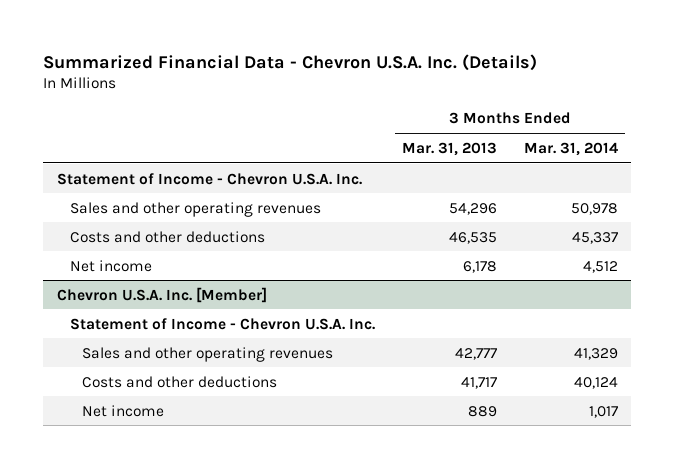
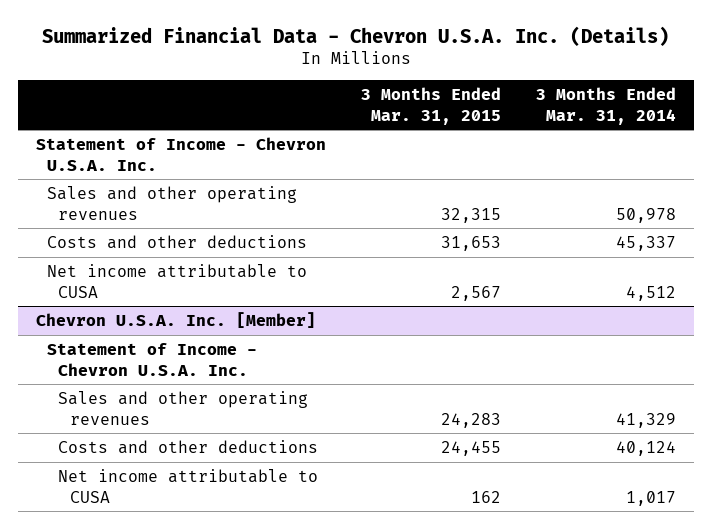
[401,141,497,156] Mar. 31, 2013 -> none
none -> [360,87,501,125] 3 Months Ended Mar. 31, 2015
[69,259,152,272] Net income -> [46,263,307,298] Net income attributable to CUSA
[82,404,165,417] Net income -> [58,468,319,503] Net income attributable to CUSA

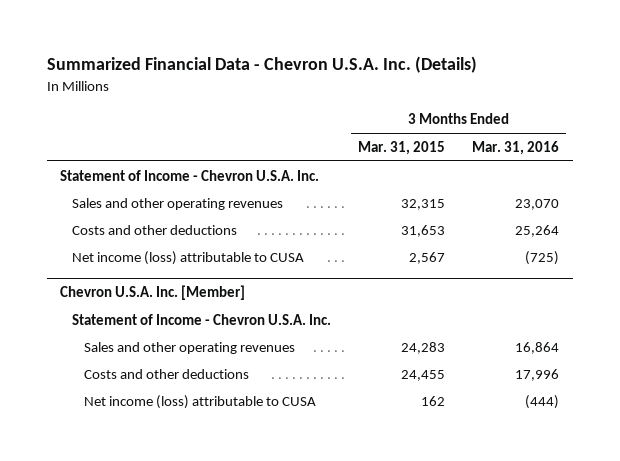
[535,87,676,125] 3 Months Ended Mar. 31, 2014 -> none
none -> [472,140,560,155] Mar. 31, 2016
[46,263,307,298] Net income attributable to CUSA -> [72,250,305,265] Net income (loss) attributable to CUSA
[58,468,319,503] Net income attributable to CUSA -> [83,394,316,409] Net income (loss) attributable to CUSA

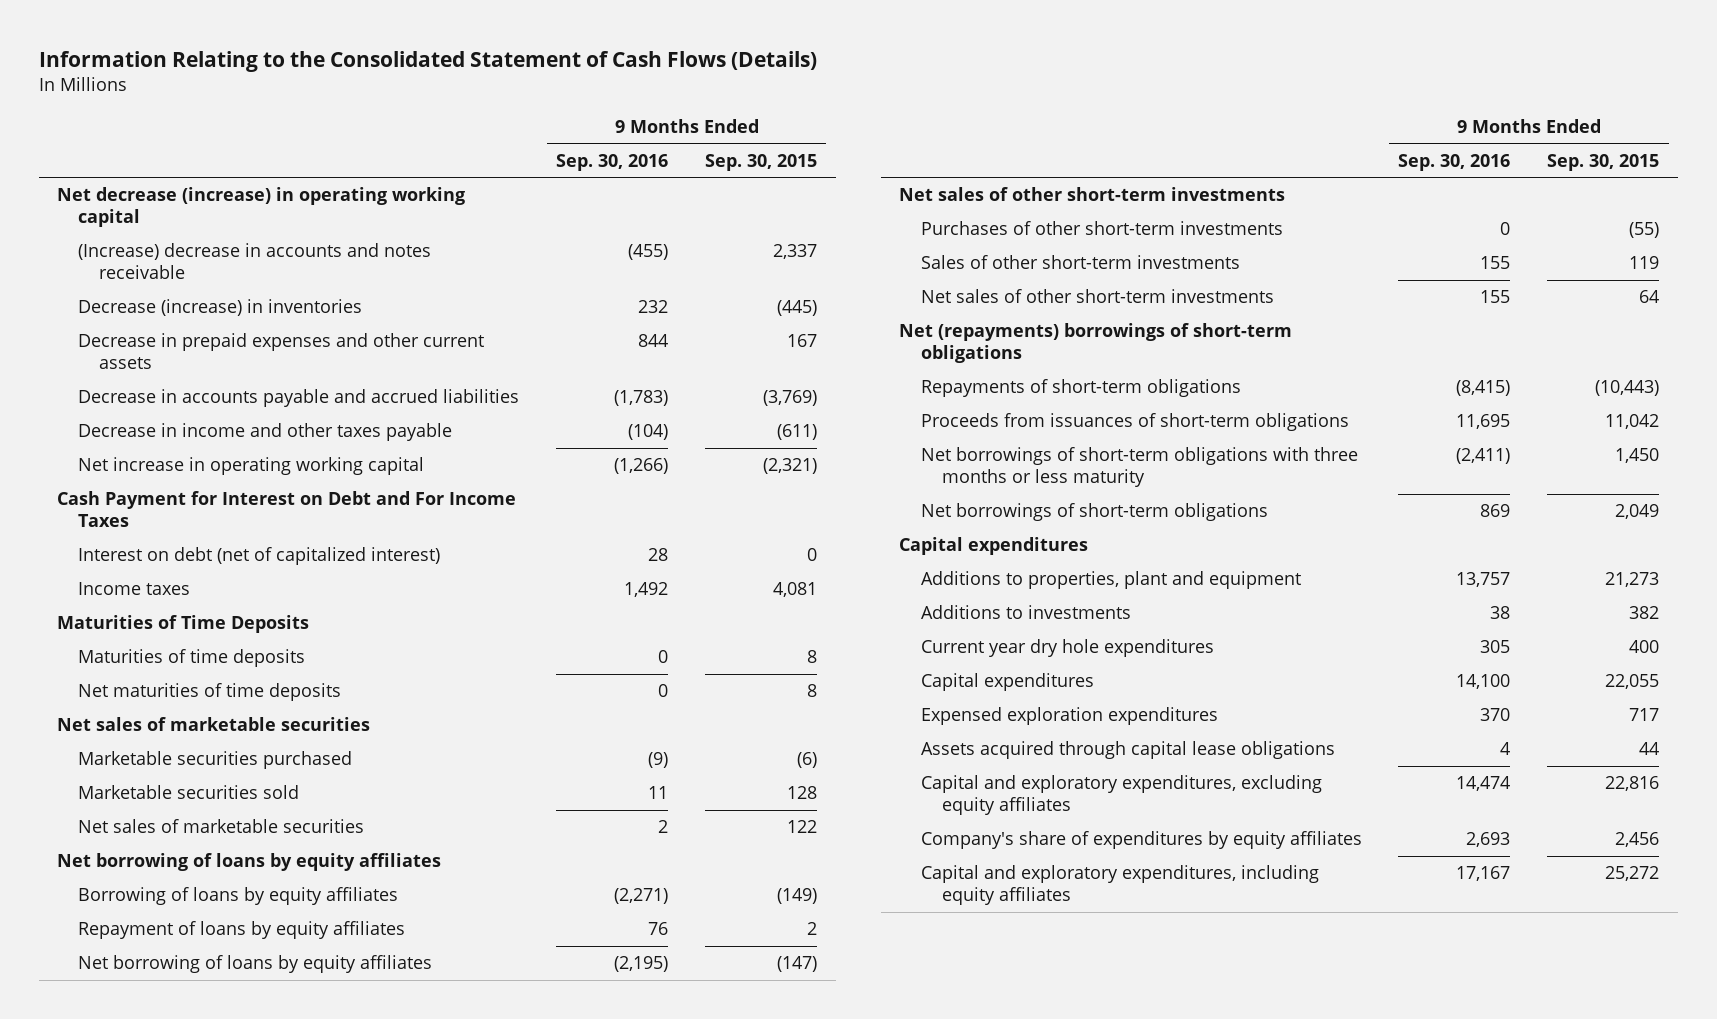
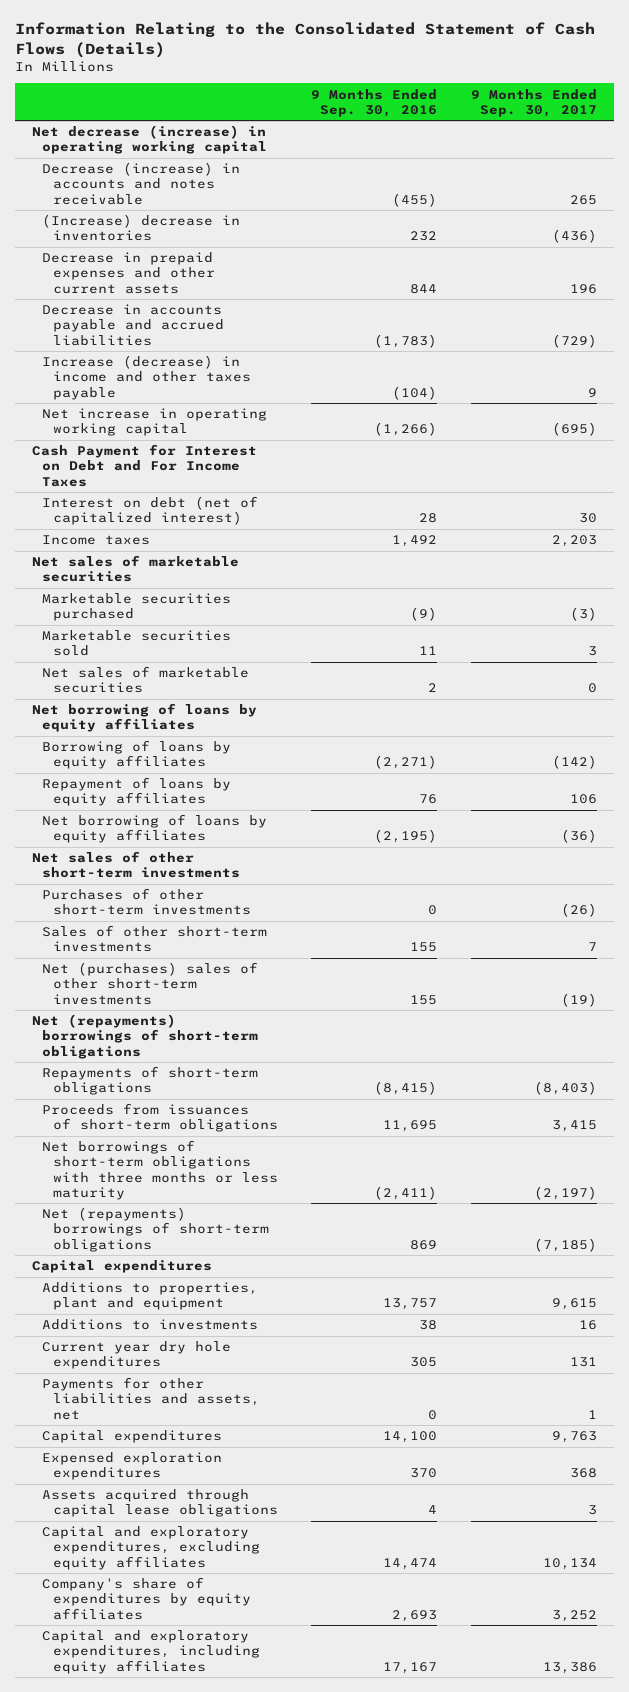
[705,153,818,171] Sep. 30, 2015 -> none
none -> [471,88,598,117] 9 Months Ended Sep. 30, 2017
[78,243,432,280] (Increase) decrease in accounts and notes receivable -> [42,162,241,205] Decrease (increase) in accounts and notes receivable
[78,299,363,317] Decrease (increase) in inventories -> [42,214,241,242] (Increase) decrease in inventories
[78,423,453,442] Decrease in income and other taxes payable -> [42,355,251,400] Increase (decrease) in income and other taxes payable
[57,615,310,634] Maturities of Time Deposits -> none
[78,649,306,668] Maturities of time deposits -> none
[78,683,342,702] Net maturities of time deposits -> none
[920,289,1274,304] Net sales of other short-term investments -> [42,962,259,1005] Net (purchases) sales of other short-term investments
[920,503,1268,522] Net borrowings of short-term obligations -> [42,1207,269,1252] Net (repayments) borrowings of short-term obligations
none -> [42,1377,260,1420] Payments for other liabilities and assets, net

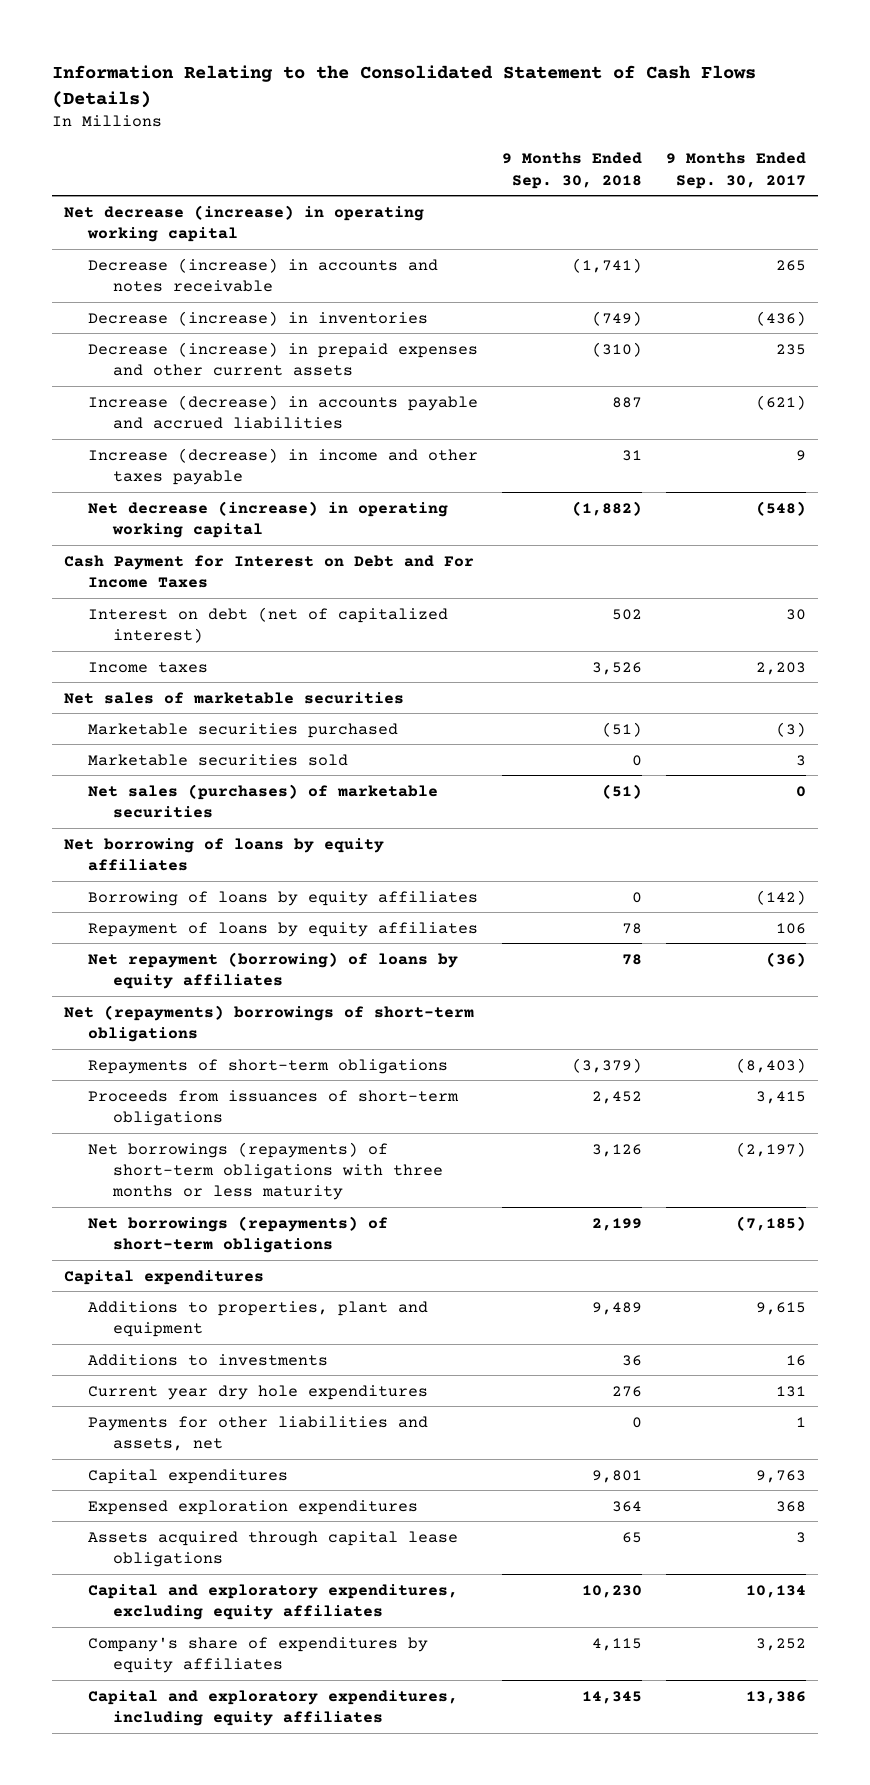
[311,88,438,117] 9 Months Ended Sep. 30, 2016 -> none
none -> [502,152,643,189] 9 Months Ended Sep. 30, 2018
[42,214,241,242] (Increase) decrease in inventories -> [88,310,429,326] Decrease (increase) in inventories
[42,252,215,294] Decrease in prepaid expenses and other current assets -> [88,341,479,376] Decrease (increase) in prepaid expenses and other current assets
[570,283,598,294] 196 -> [776,343,807,355] 235
[42,304,224,346] Decrease in accounts payable and accrued liabilities -> [88,394,479,429] Increase (decrease) in accounts payable and accrued liabilities
[552,333,598,348] (729) -> [756,394,807,410] (621)
[42,408,268,437] Net increase in operating working capital -> [88,500,449,538] Net decrease (increase) in operating working capital
[552,422,598,437] (695) -> [756,500,807,516] (548)
[42,666,250,694] Net sales of marketable securities -> [88,783,439,818] Net sales (purchases) of marketable securities
[31,851,241,879] Net sales of other short-term investments -> none
[42,888,251,916] Purchases of other short-term investments -> none
[42,925,268,953] Sales of other short-term investments -> none
[42,962,259,1005] Net (purchases) sales of other short-term investments -> none
[42,814,268,844] Net borrowing of loans by equity affiliates -> [88,951,459,989] Net repayment (borrowing) of loans by equity affiliates
[42,1140,278,1200] Net borrowings of short-term obligations with three months or less maturity -> [88,1141,443,1201] Net borrowings (repayments) of short-term obligations with three months or less maturity
[42,1207,269,1252] Net (repayments) borrowings of short-term obligations -> [88,1215,389,1253] Net borrowings (repayments) of short-term obligations

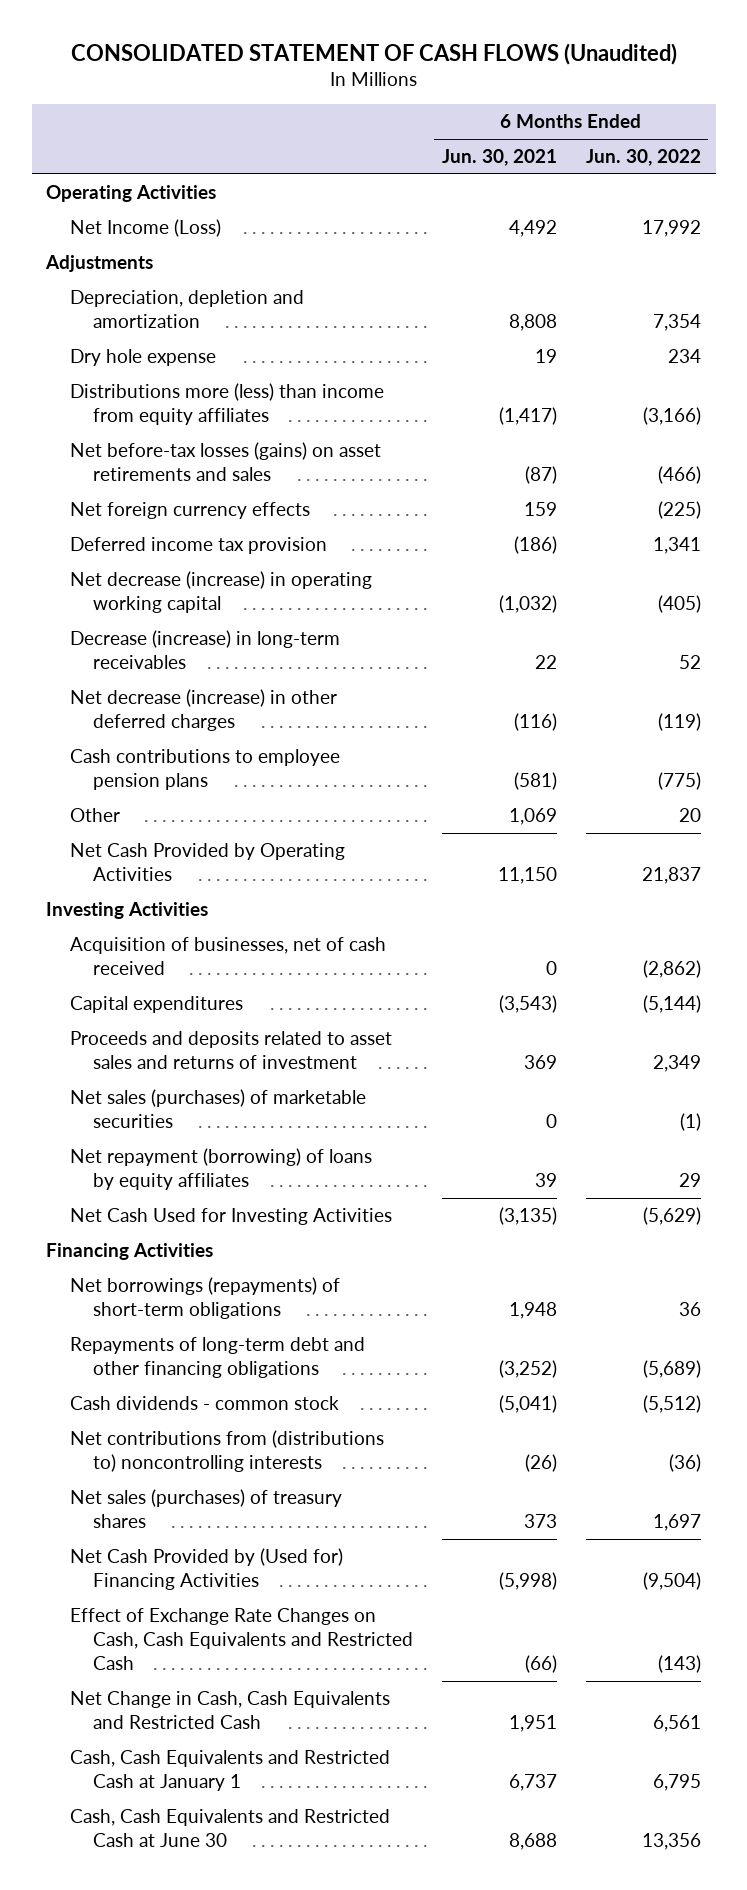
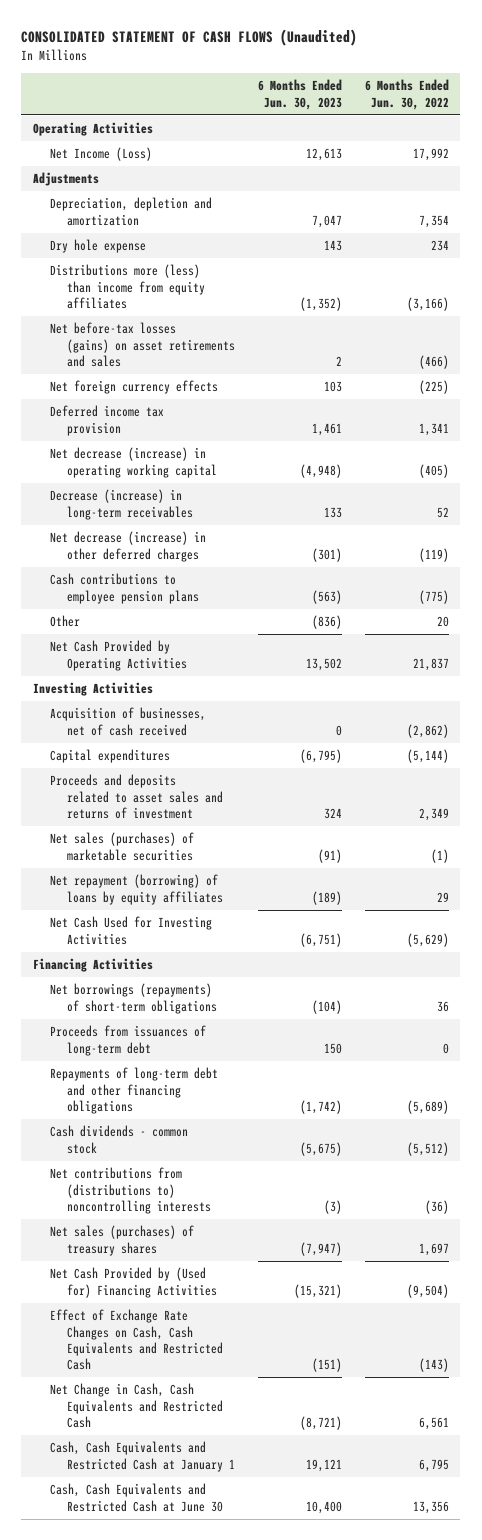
[441,149,557,167] Jun. 30, 2021 -> none
none -> [257,79,342,110] 6 Months Ended Jun. 30, 2023
none -> [49,1025,206,1056] Proceeds from issuances of long-term debt

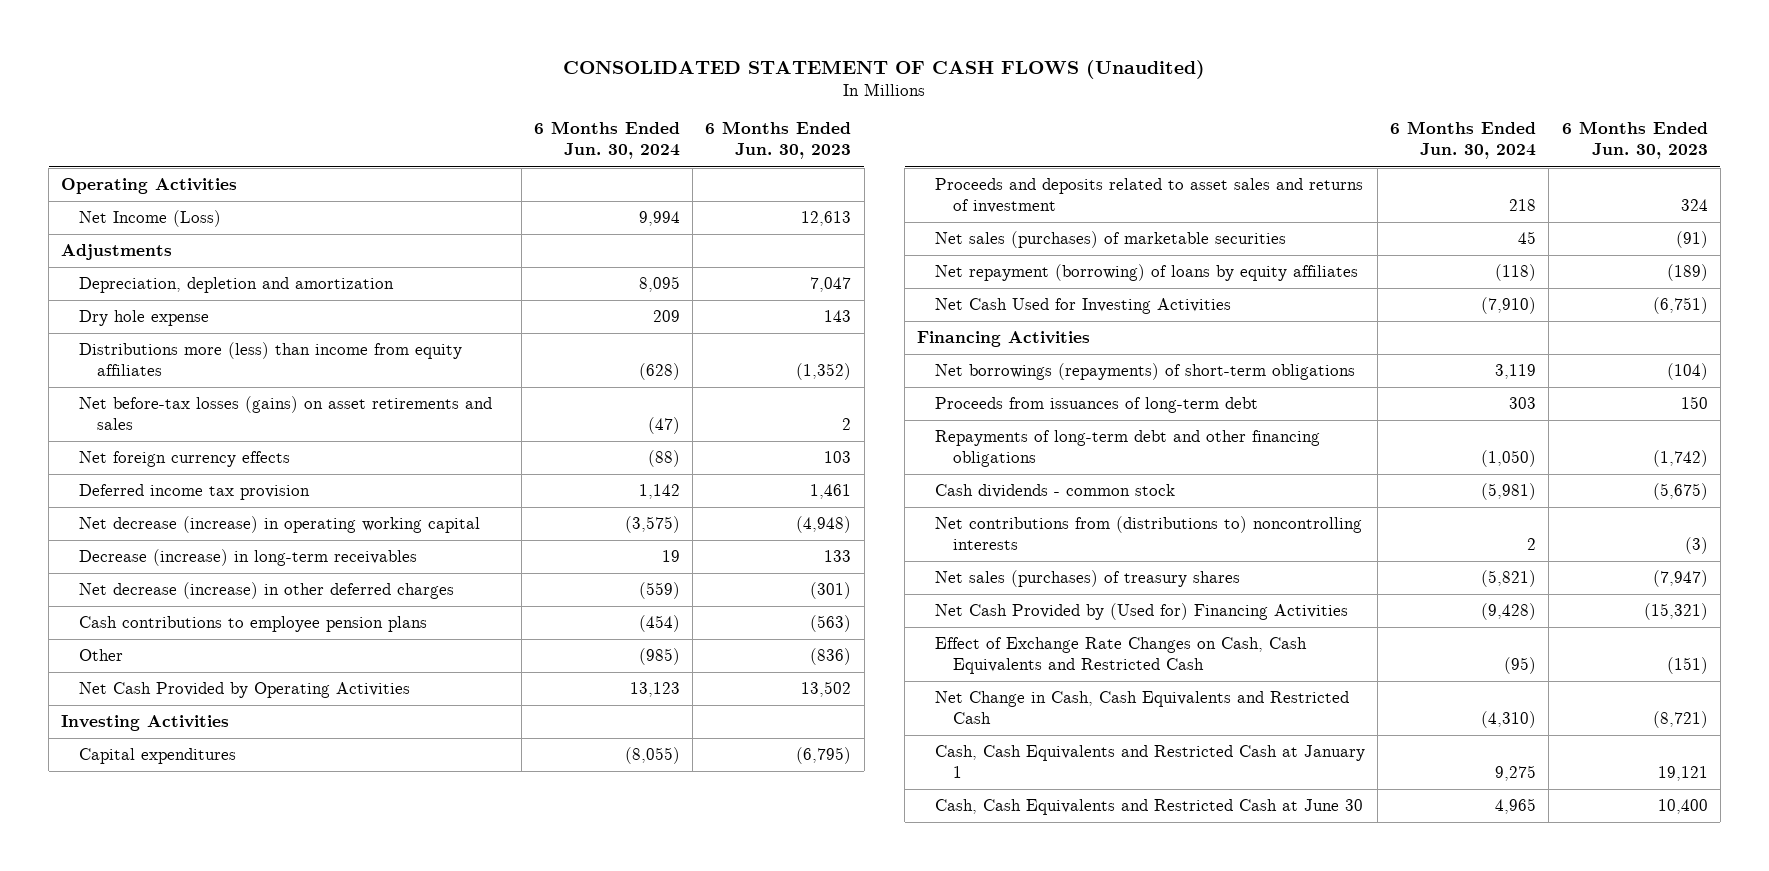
[364,79,449,110] 6 Months Ended Jun. 30, 2022 -> none
none -> [534,121,681,160] 6 Months Ended Jun. 30, 2024
[49,707,206,736] Acquisition of businesses, net of cash received -> none

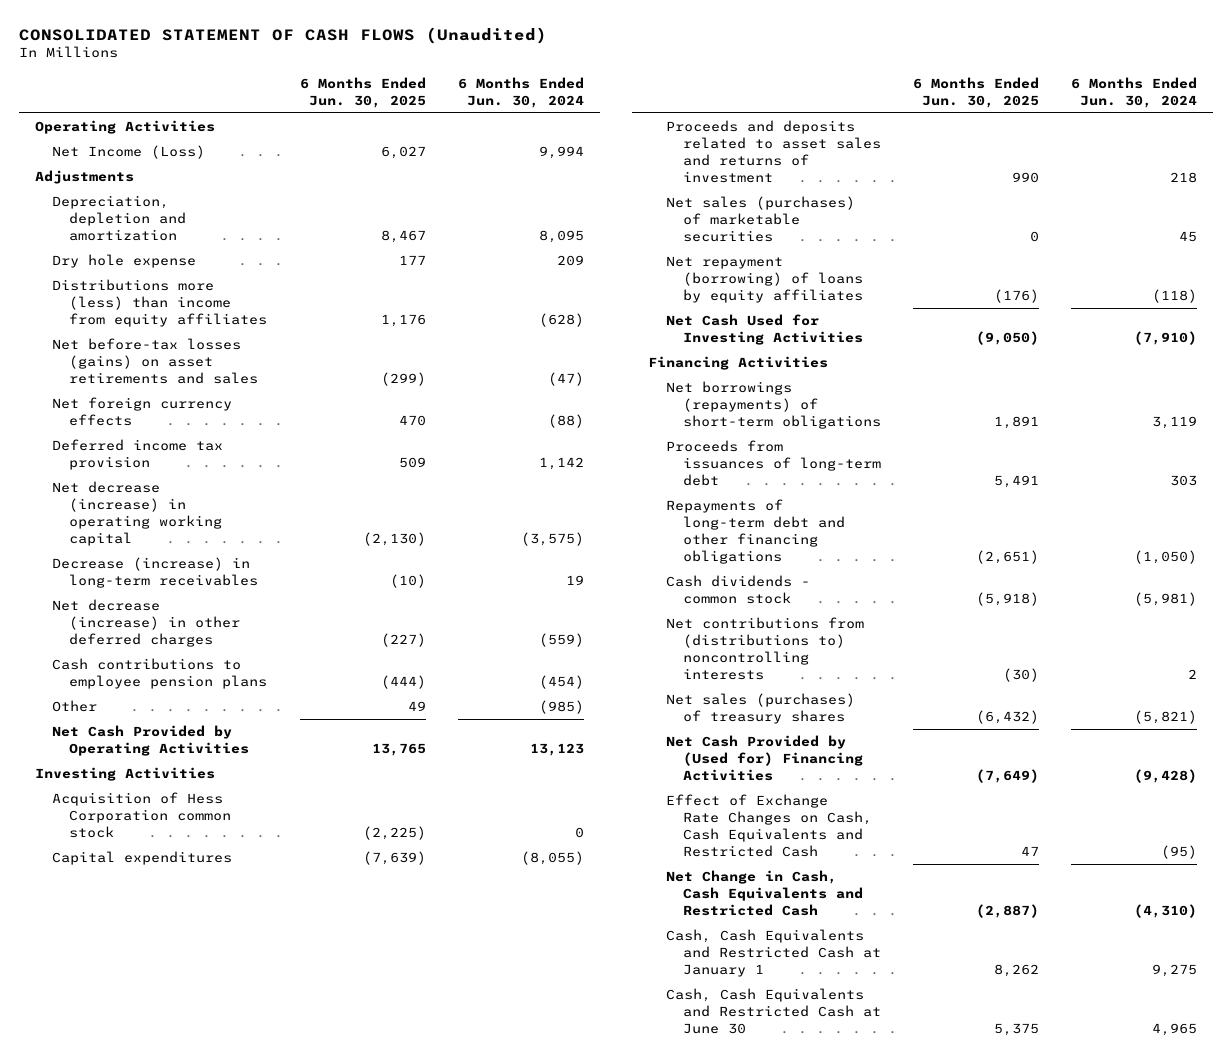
[705,121,852,160] 6 Months Ended Jun. 30, 2023 -> none
none -> [299,76,426,108] 6 Months Ended Jun. 30, 2025
none -> [52,792,232,839] Acquisition of Hess Corporation common stock

